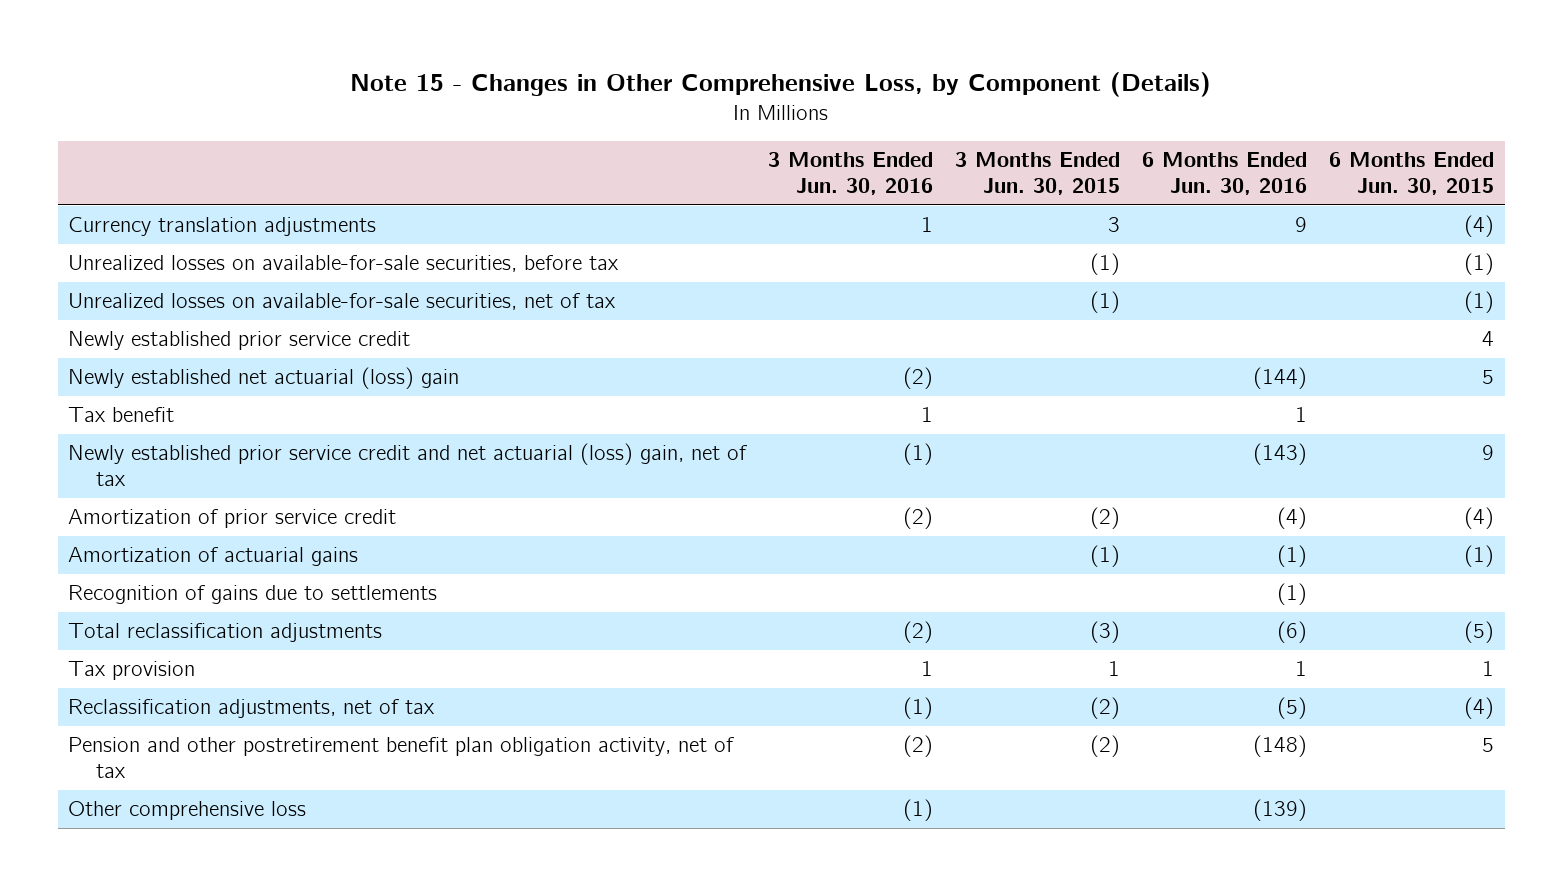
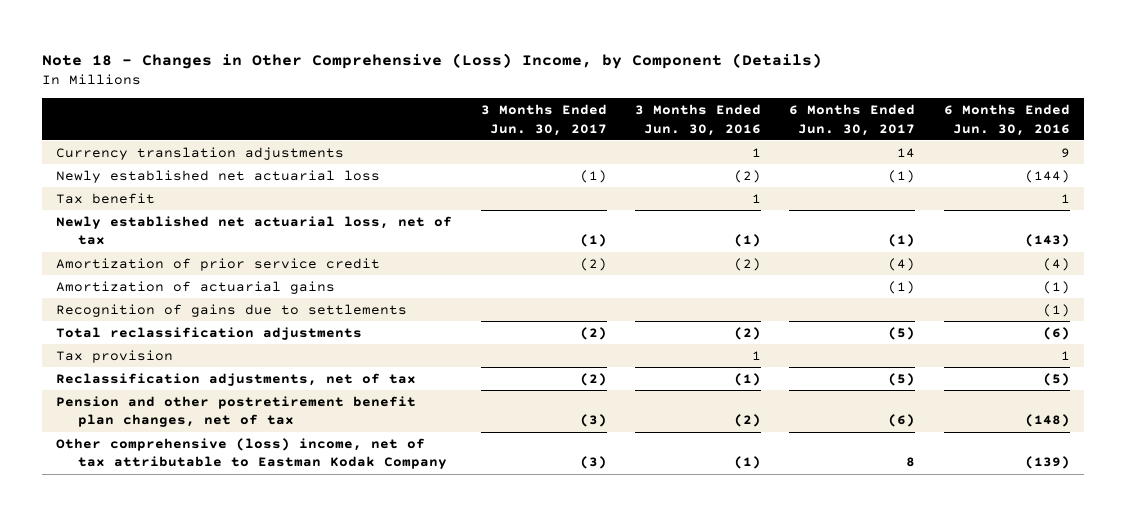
[350,71,1212,97] Note 15 - Changes in Other Comprehensive Loss, by Component (Details) -> [42,52,823,69] Note 18 - Changes in Other Comprehensive (Loss) Income, by Component (Details)
[955,152,1121,196] 3 Months Ended Jun. 30, 2015 -> none
[1328,152,1494,196] 6 Months Ended Jun. 30, 2015 -> none
none -> [480,104,607,136] 3 Months Ended Jun. 30, 2017
none -> [789,104,916,136] 6 Months Ended Jun. 30, 2017
[68,255,620,273] Unrealized losses on available-for-sale securities, before tax -> none
[68,293,617,311] Unrealized losses on available-for-sale securities, net of tax -> none
[68,331,411,351] Newly established prior service credit -> none
[68,367,460,390] Newly established net actuarial (loss) gain -> [56,169,381,183] Newly established net actuarial loss
[68,443,748,487] Newly established prior service credit and net actuarial (loss) gain, net of tax -> [56,215,453,246] Newly established net actuarial loss, net of tax
[68,737,735,779] Pension and other postretirement benefit plan obligation activity, net of tax -> [56,395,417,428] Pension and other postretirement benefit plan changes, net of tax
[68,801,307,821] Other comprehensive loss -> [56,437,447,470] Other comprehensive (loss) income, net of tax attributable to Eastman Kodak Company

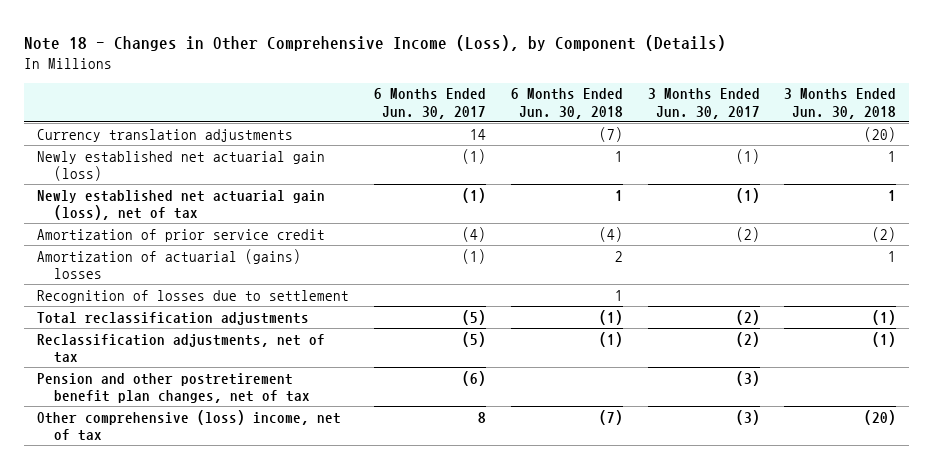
[42,52,823,69] Note 18 - Changes in Other Comprehensive (Loss) Income, by Component (Details) -> [24,34,727,51] Note 18 - Changes in Other Comprehensive Income (Loss), by Component (Details)
[635,104,762,136] 3 Months Ended Jun. 30, 2016 -> none
[943,104,1070,136] 6 Months Ended Jun. 30, 2016 -> none
none -> [510,88,623,119] 6 Months Ended Jun. 30, 2018
none -> [784,88,897,119] 3 Months Ended Jun. 30, 2018
[56,192,156,204] Tax benefit -> none
[56,169,381,183] Newly established net actuarial loss -> [36,150,325,182] Newly established net actuarial gain (loss)
[56,215,453,246] Newly established net actuarial loss, net of tax -> [36,189,325,221] Newly established net actuarial gain (loss), net of tax
[56,280,336,294] Amortization of actuarial gains -> [36,248,301,280] Amortization of actuarial (gains) losses
[56,303,408,317] Recognition of gains due to settlements -> [36,289,349,303] Recognition of losses due to settlement
[56,349,174,363] Tax provision -> none
[56,437,447,470] Other comprehensive (loss) income, net of tax attributable to Eastman Kodak Company -> [36,409,341,442] Other comprehensive (loss) income, net of tax

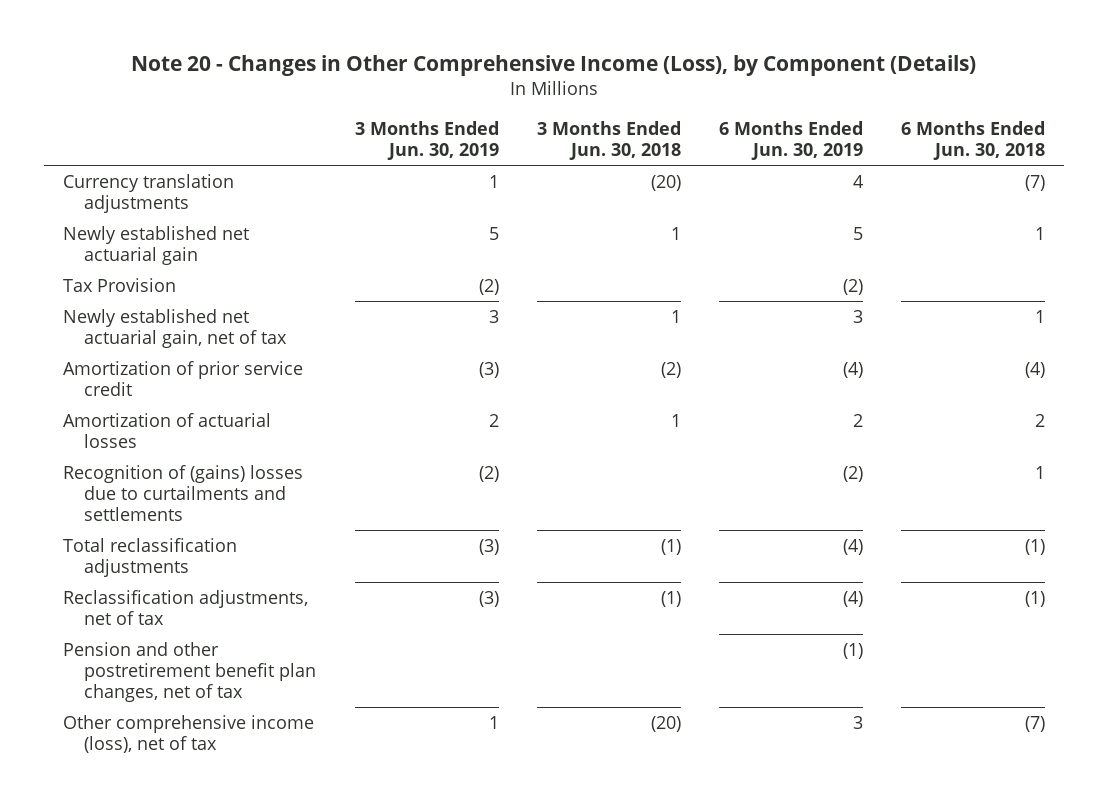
[24,34,727,51] Note 18 - Changes in Other Comprehensive Income (Loss), by Component (Details) -> [131,55,977,77] Note 20 - Changes in Other Comprehensive Income (Loss), by Component (Details)
[373,88,486,119] 6 Months Ended Jun. 30, 2017 -> none
[647,88,760,119] 3 Months Ended Jun. 30, 2017 -> none
none -> [354,121,499,160] 3 Months Ended Jun. 30, 2019
none -> [718,121,863,160] 6 Months Ended Jun. 30, 2019
[36,150,325,182] Newly established net actuarial gain (loss) -> [63,226,250,265] Newly established net actuarial gain
none -> [63,278,177,293] Tax Provision
[36,189,325,221] Newly established net actuarial gain (loss), net of tax -> [63,309,288,348] Newly established net actuarial gain, net of tax
[36,248,301,280] Amortization of actuarial (gains) losses -> [63,413,272,448] Amortization of actuarial losses
[36,289,349,303] Recognition of losses due to settlement -> [63,465,304,521] Recognition of (gains) losses due to curtailments and settlements
[36,409,341,442] Other comprehensive (loss) income, net of tax -> [63,715,315,753] Other comprehensive income (loss), net of tax

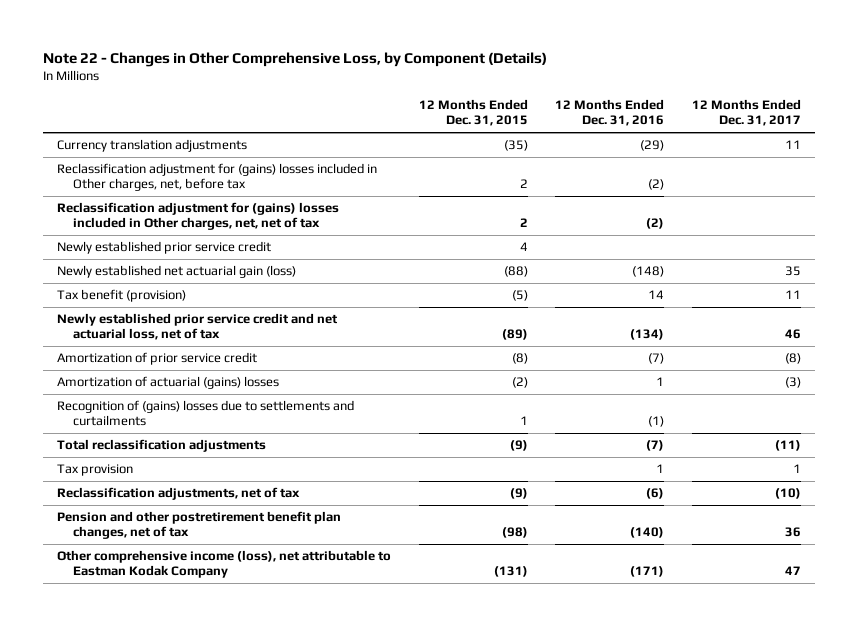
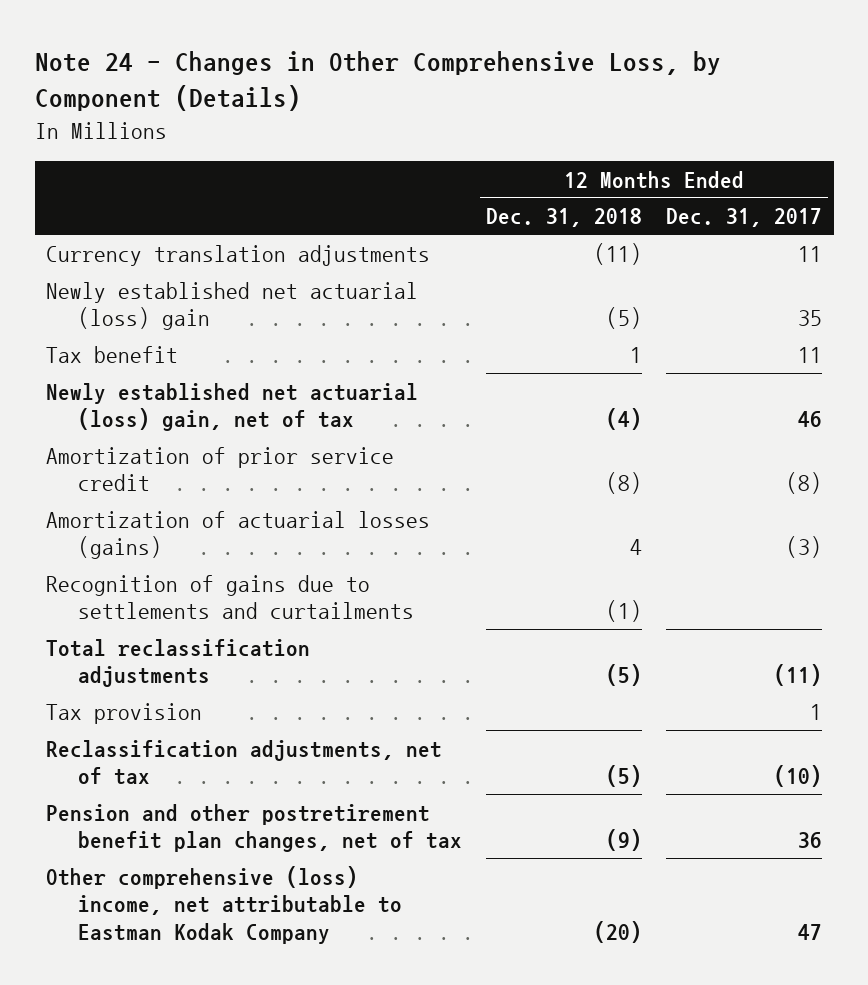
[42,51,547,67] Note 22 - Changes in Other Comprehensive Loss, by Component (Details) -> [34,51,721,112] Note 24 - Changes in Other Comprehensive Loss, by Component (Details)
[418,99,528,127] 12 Months Ended Dec. 31, 2015 -> none
[555,99,665,127] 12 Months Ended Dec. 31, 2016 -> none
none -> [486,208,643,228] Dec. 31, 2018
[56,163,377,192] Reclassification adjustment for (gains) losses included in Other charges, net, before tax -> none
[56,202,339,231] Reclassification adjustment for (gains) losses included in Other charges, net, net of tax -> none
[56,241,271,255] Newly established prior service credit -> none
[56,265,296,279] Newly established net actuarial gain (loss) -> [46,281,419,331] Newly established net actuarial (loss) gain
[56,289,186,303] Tax benefit (provision) -> [46,345,179,363] Tax benefit
[56,313,338,341] Newly established prior service credit and net actuarial loss, net of tax -> [46,382,419,432] Newly established net actuarial (loss) gain, net of tax
[56,376,279,390] Amortization of actuarial (gains) losses -> [46,510,431,560] Amortization of actuarial losses (gains)
[56,400,354,427] Recognition of (gains) losses due to settlements and curtailments -> [46,574,415,620] Recognition of gains due to settlements and curtailments
[56,550,391,579] Other comprehensive income (loss), net attributable to Eastman Kodak Company -> [46,865,403,944] Other comprehensive (loss) income, net attributable to Eastman Kodak Company

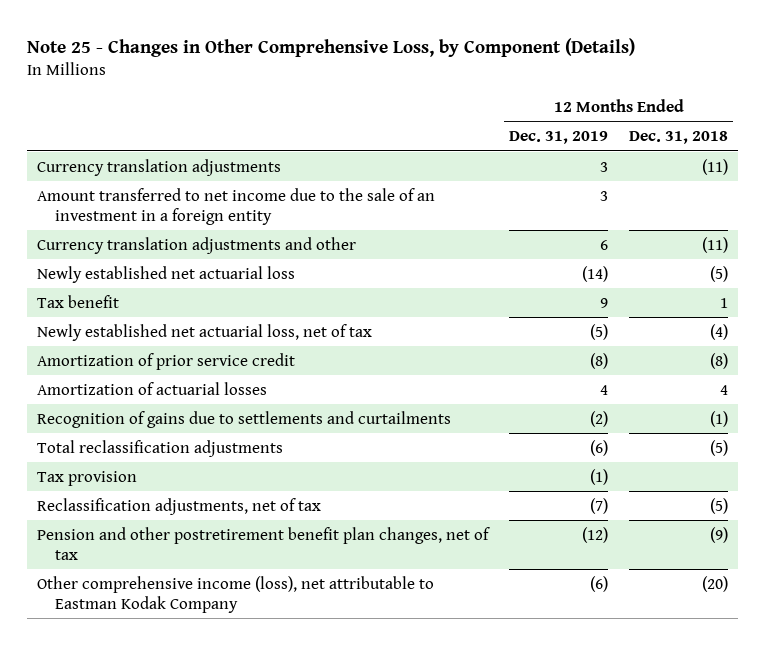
[34,51,721,112] Note 24 - Changes in Other Comprehensive Loss, by Component (Details) -> [26,37,635,57] Note 25 - Changes in Other Comprehensive Loss, by Component (Details)
[665,208,822,228] Dec. 31, 2017 -> none
none -> [509,131,609,145] Dec. 31, 2019
none -> [37,187,436,225] Amount transferred to net income due to the sale of an investment in a foreign entity
none -> [37,236,357,254] Currency translation adjustments and other
[46,281,419,331] Newly established net actuarial (loss) gain -> [37,265,296,283] Newly established net actuarial loss
[46,382,419,432] Newly established net actuarial (loss) gain, net of tax -> [37,323,373,341] Newly established net actuarial loss, net of tax
[46,510,431,560] Amortization of actuarial losses (gains) -> [37,381,268,395] Amortization of actuarial losses
[46,865,403,944] Other comprehensive (loss) income, net attributable to Eastman Kodak Company -> [37,575,435,613] Other comprehensive income (loss), net attributable to Eastman Kodak Company

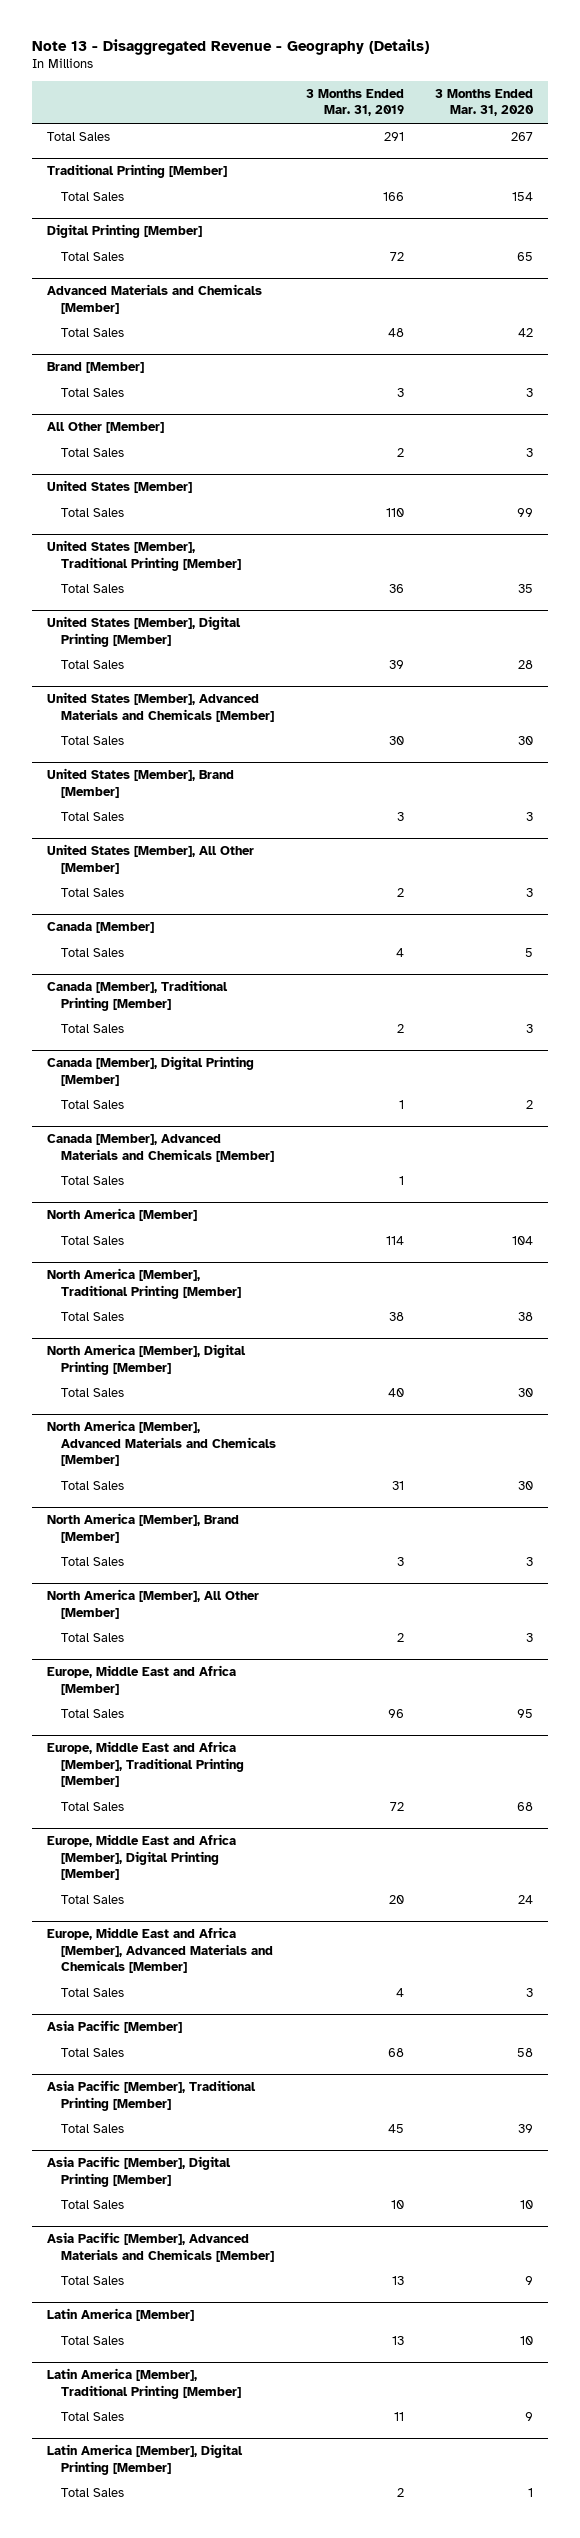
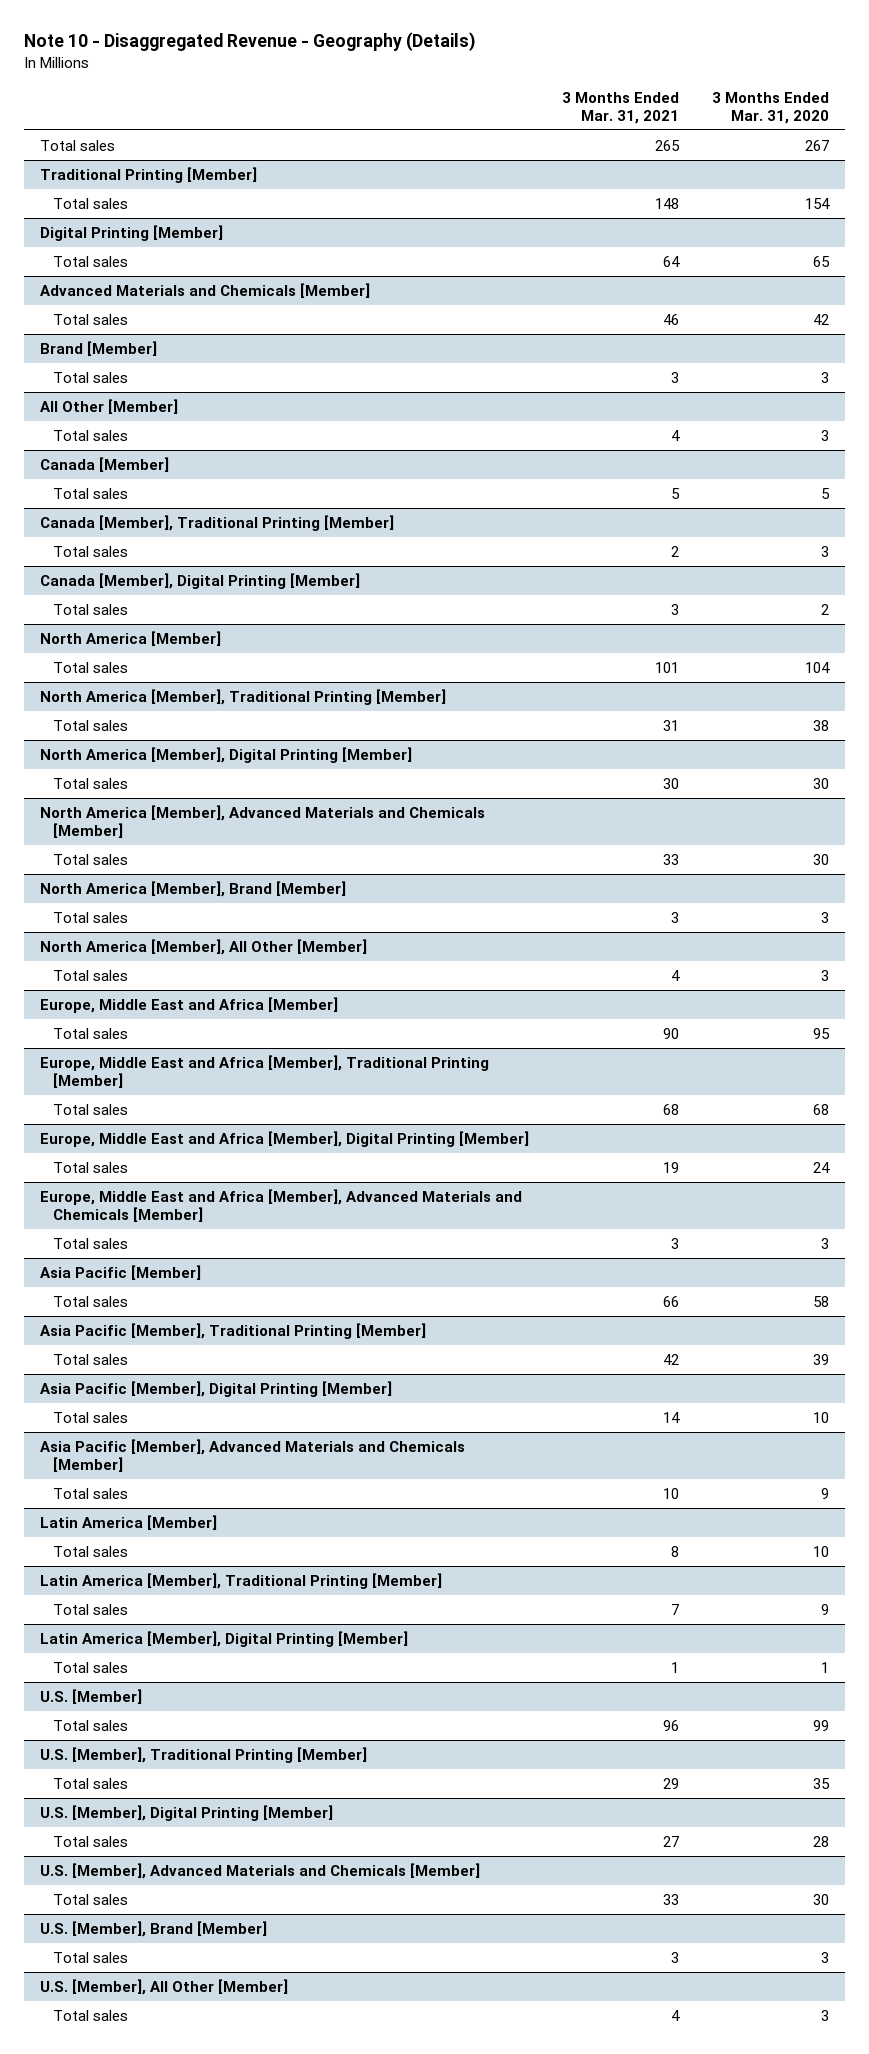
[31,39,429,56] Note 13 - Disaggregated Revenue - Geography (Details) -> [24,32,477,52] Note 10 - Disaggregated Revenue - Geography (Details)
[306,89,405,117] 3 Months Ended Mar. 31, 2019 -> none
none -> [562,91,680,124] 3 Months Ended Mar. 31, 2021
[46,132,110,142] Total Sales -> [40,139,116,151] Total sales
[60,192,124,202] Total Sales -> [53,197,129,209] Total sales
[60,252,124,262] Total Sales -> [53,255,129,267] Total sales
[60,328,124,338] Total Sales -> [53,313,129,325] Total sales
[60,388,124,398] Total Sales -> [53,371,129,383] Total sales
[46,480,192,494] United States [Member] -> none
[60,508,124,518] Total Sales -> none
[46,540,241,571] United States [Member], Traditional Printing [Member] -> none
[60,584,124,594] Total Sales -> none
[46,616,241,647] United States [Member], Digital Printing [Member] -> none
[60,660,124,670] Total Sales -> none
[46,692,274,722] United States [Member], Advanced Materials and Chemicals [Member] -> none
[60,736,124,746] Total Sales -> none
[46,768,234,798] United States [Member], Brand [Member] -> none
[60,812,124,822] Total Sales -> none
[46,844,254,874] United States [Member], All Other [Member] -> none
[60,888,124,898] Total Sales -> none
[60,448,124,458] Total Sales -> [53,429,129,441] Total sales
[60,948,124,958] Total Sales -> [53,487,129,499] Total sales
[60,1024,124,1034] Total Sales -> [53,545,129,557] Total sales
[46,1134,274,1162] Canada [Member], Advanced Materials and Chemicals [Member] -> none
[60,1176,124,1186] Total Sales -> none
[60,1100,124,1110] Total Sales -> [53,603,129,615] Total sales
[60,1236,124,1246] Total Sales -> [53,661,129,673] Total sales
[60,1312,124,1322] Total Sales -> [53,719,129,731] Total sales
[60,1388,124,1398] Total Sales -> [53,777,129,789] Total sales
[60,1481,124,1491] Total Sales -> [53,853,129,865] Total sales
[60,1557,124,1567] Total Sales -> [53,911,129,923] Total sales
[60,1633,124,1643] Total Sales -> [53,969,129,981] Total sales
[60,1709,124,1719] Total Sales -> [53,1027,129,1039] Total sales
[60,1802,124,1812] Total Sales -> [53,1103,129,1115] Total sales
[60,1895,124,1905] Total Sales -> [53,1161,129,1173] Total sales
[60,1988,124,1998] Total Sales -> [53,1237,129,1249] Total sales
[60,2048,124,2058] Total Sales -> [53,1295,129,1307] Total sales
[60,2124,124,2134] Total Sales -> [53,1353,129,1365] Total sales
[60,2200,124,2210] Total Sales -> [53,1411,129,1423] Total sales
[60,2276,124,2286] Total Sales -> [53,1487,129,1499] Total sales
[60,2336,124,2346] Total Sales -> [53,1545,129,1557] Total sales
[60,2412,124,2422] Total Sales -> [53,1603,129,1615] Total sales
[60,2488,124,2498] Total Sales -> [53,1661,129,1673] Total sales
none -> [40,1688,143,1704] U.S. [Member]
none -> [53,1719,129,1731] Total sales
none -> [40,1746,368,1763] U.S. [Member], Traditional Printing [Member]
none -> [53,1777,129,1789] Total sales
none -> [40,1804,334,1821] U.S. [Member], Digital Printing [Member]
none -> [53,1835,129,1847] Total sales
none -> [40,1862,481,1879] U.S. [Member], Advanced Materials and Chemicals [Member]
none -> [53,1893,129,1905] Total sales
none -> [40,1920,268,1937] U.S. [Member], Brand [Member]
none -> [53,1951,129,1963] Total sales
none -> [40,1978,289,1995] U.S. [Member], All Other [Member]
none -> [53,2009,129,2021] Total sales

